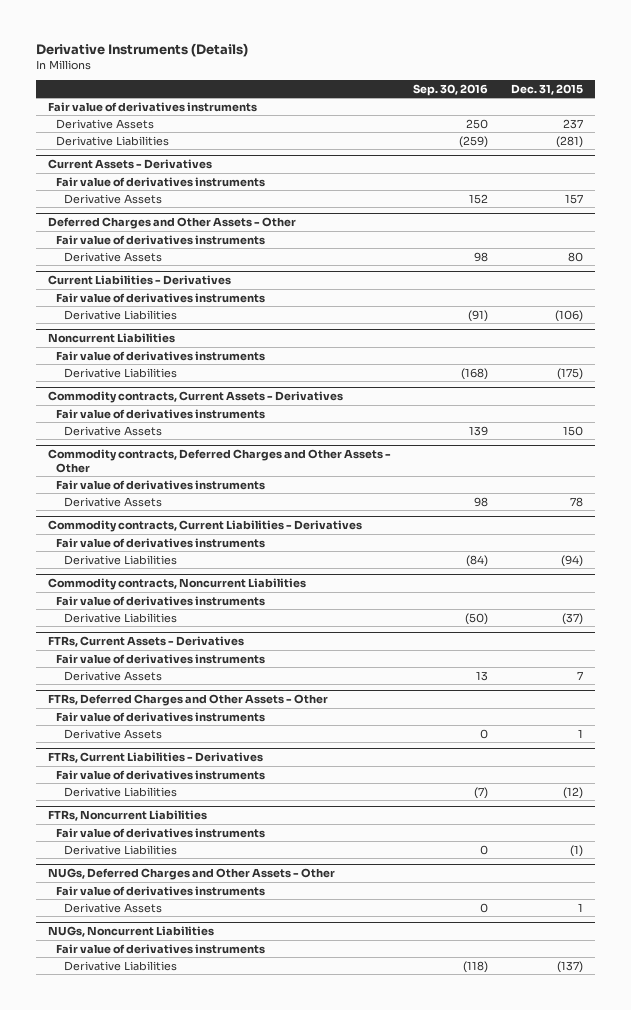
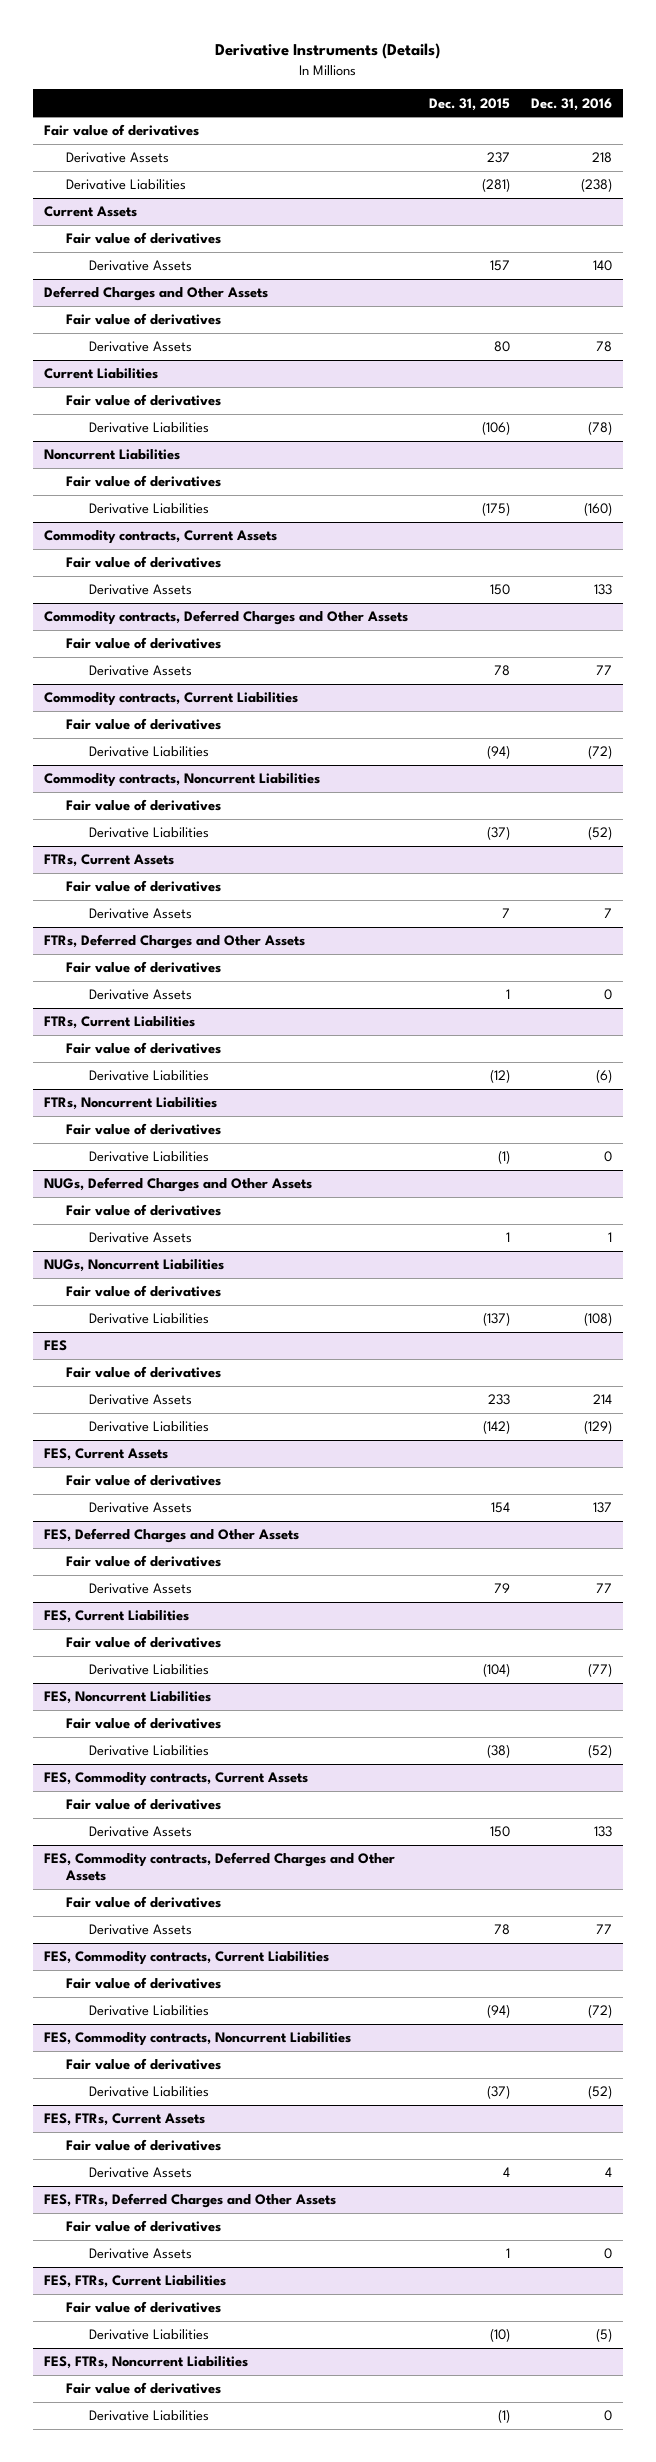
[413,83,489,96] Sep. 30, 2016 -> none
none -> [530,97,612,111] Dec. 31, 2016
[47,101,257,112] Fair value of derivatives instruments -> [43,124,199,137] Fair value of derivatives
[47,159,212,170] Current Assets - Derivatives -> [43,206,137,218] Current Assets
[55,176,265,187] Fair value of derivatives instruments -> [66,232,222,245] Fair value of derivatives
[47,217,296,230] Deferred Charges and Other Assets - Other -> [43,286,268,302] Deferred Charges and Other Assets
[55,234,265,245] Fair value of derivatives instruments -> [66,313,222,326] Fair value of derivatives
[47,275,231,286] Current Liabilities - Derivatives -> [43,368,158,380] Current Liabilities
[55,292,265,303] Fair value of derivatives instruments -> [66,394,222,407] Fair value of derivatives
[55,350,265,361] Fair value of derivatives instruments -> [66,475,222,488] Fair value of derivatives
[47,391,343,404] Commodity contracts, Current Assets - Derivatives -> [43,530,277,545] Commodity contracts, Current Assets
[55,408,265,419] Fair value of derivatives instruments -> [66,556,222,569] Fair value of derivatives
[47,449,391,473] Commodity contracts, Deferred Charges and Other Assets - Other -> [43,610,408,626] Commodity contracts, Deferred Charges and Other Assets
[55,479,265,490] Fair value of derivatives instruments -> [66,637,222,650] Fair value of derivatives
[47,520,362,533] Commodity contracts, Current Liabilities - Derivatives -> [43,692,298,707] Commodity contracts, Current Liabilities
[55,537,265,548] Fair value of derivatives instruments -> [66,718,222,731] Fair value of derivatives
[55,595,265,606] Fair value of derivatives instruments -> [66,799,222,812] Fair value of derivatives
[47,636,244,648] FTRs, Current Assets - Derivatives -> [43,854,174,868] FTRs, Current Assets
[55,653,265,664] Fair value of derivatives instruments -> [66,880,222,893] Fair value of derivatives
[47,694,328,707] FTRs, Deferred Charges and Other Assets - Other -> [43,934,305,950] FTRs, Deferred Charges and Other Assets
[55,711,265,722] Fair value of derivatives instruments -> [66,961,222,974] Fair value of derivatives
[47,752,263,764] FTRs, Current Liabilities - Derivatives -> [43,1016,195,1030] FTRs, Current Liabilities
[55,769,265,780] Fair value of derivatives instruments -> [66,1042,222,1055] Fair value of derivatives
[55,827,265,838] Fair value of derivatives instruments -> [66,1123,222,1136] Fair value of derivatives
[47,868,335,881] NUGs, Deferred Charges and Other Assets - Other -> [43,1177,312,1193] NUGs, Deferred Charges and Other Assets
[55,885,265,896] Fair value of derivatives instruments -> [66,1204,222,1217] Fair value of derivatives
[55,943,265,954] Fair value of derivatives instruments -> [66,1285,222,1298] Fair value of derivatives
none -> [43,1340,67,1352] FES
none -> [66,1366,222,1379] Fair value of derivatives
none -> [88,1394,192,1406] Derivative Assets
none -> [88,1421,209,1433] Derivative Liabilities
none -> [43,1448,168,1462] FES, Current Assets
none -> [66,1474,222,1487] Fair value of derivatives
none -> [88,1502,192,1514] Derivative Assets
none -> [43,1528,299,1544] FES, Deferred Charges and Other Assets
none -> [66,1555,222,1568] Fair value of derivatives
none -> [88,1583,192,1595] Derivative Assets
none -> [43,1610,189,1624] FES, Current Liabilities
none -> [66,1636,222,1649] Fair value of derivatives
none -> [88,1664,209,1676] Derivative Liabilities
none -> [43,1691,211,1705] FES, Noncurrent Liabilities
none -> [66,1717,222,1730] Fair value of derivatives
none -> [88,1745,209,1757] Derivative Liabilities
none -> [43,1772,308,1787] FES, Commodity contracts, Current Assets
none -> [66,1798,222,1811] Fair value of derivatives
none -> [88,1826,192,1838] Derivative Assets
none -> [43,1852,395,1882] FES, Commodity contracts, Deferred Charges and Other Assets
none -> [66,1896,222,1909] Fair value of derivatives
none -> [88,1924,192,1936] Derivative Assets
none -> [43,1951,329,1966] FES, Commodity contracts, Current Liabilities
none -> [66,1977,222,1990] Fair value of derivatives
none -> [88,2005,209,2017] Derivative Liabilities
none -> [43,2032,351,2047] FES, Commodity contracts, Noncurrent Liabilities
none -> [66,2058,222,2071] Fair value of derivatives
none -> [88,2086,209,2098] Derivative Liabilities
none -> [43,2113,205,2127] FES, FTRs, Current Assets
none -> [66,2139,222,2152] Fair value of derivatives
none -> [88,2167,192,2179] Derivative Assets
none -> [43,2193,336,2209] FES, FTRs, Deferred Charges and Other Assets
none -> [66,2220,222,2233] Fair value of derivatives
none -> [88,2248,192,2260] Derivative Assets
none -> [43,2275,226,2289] FES, FTRs, Current Liabilities
none -> [66,2301,222,2314] Fair value of derivatives
none -> [88,2329,209,2341] Derivative Liabilities
none -> [43,2356,248,2370] FES, FTRs, Noncurrent Liabilities
none -> [66,2382,222,2395] Fair value of derivatives
none -> [88,2410,209,2422] Derivative Liabilities

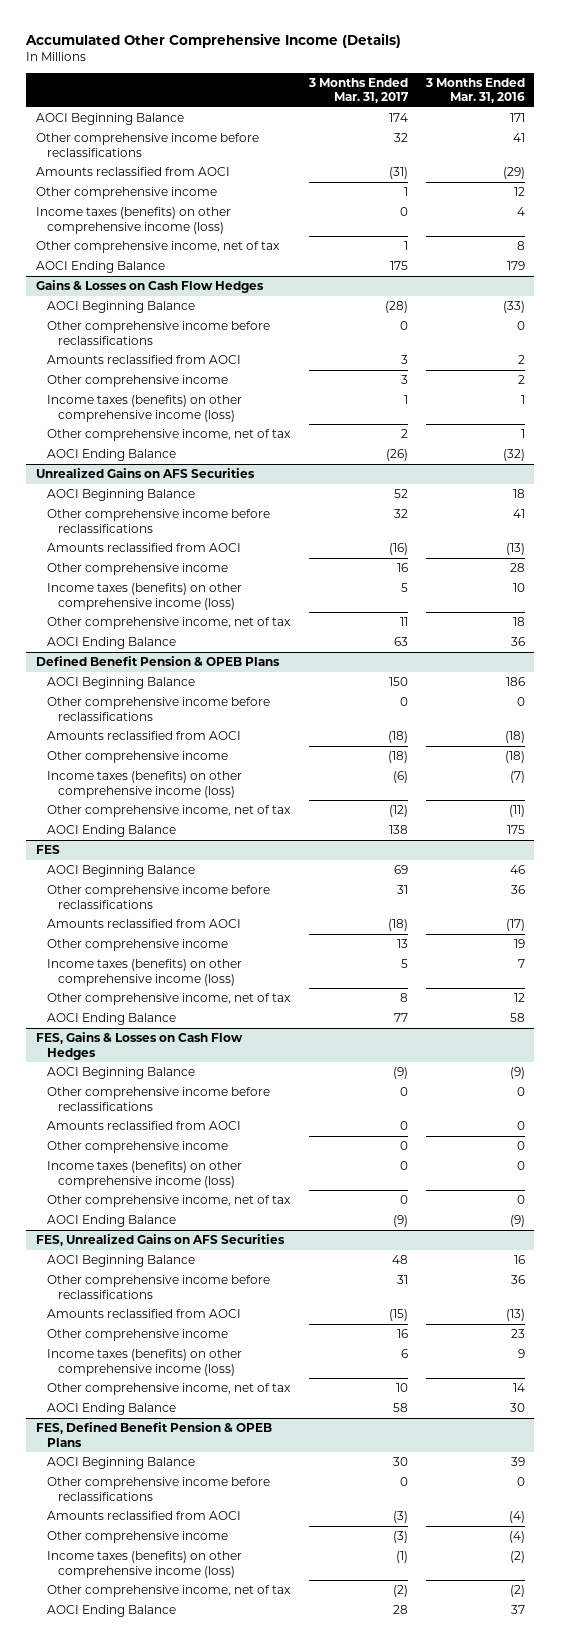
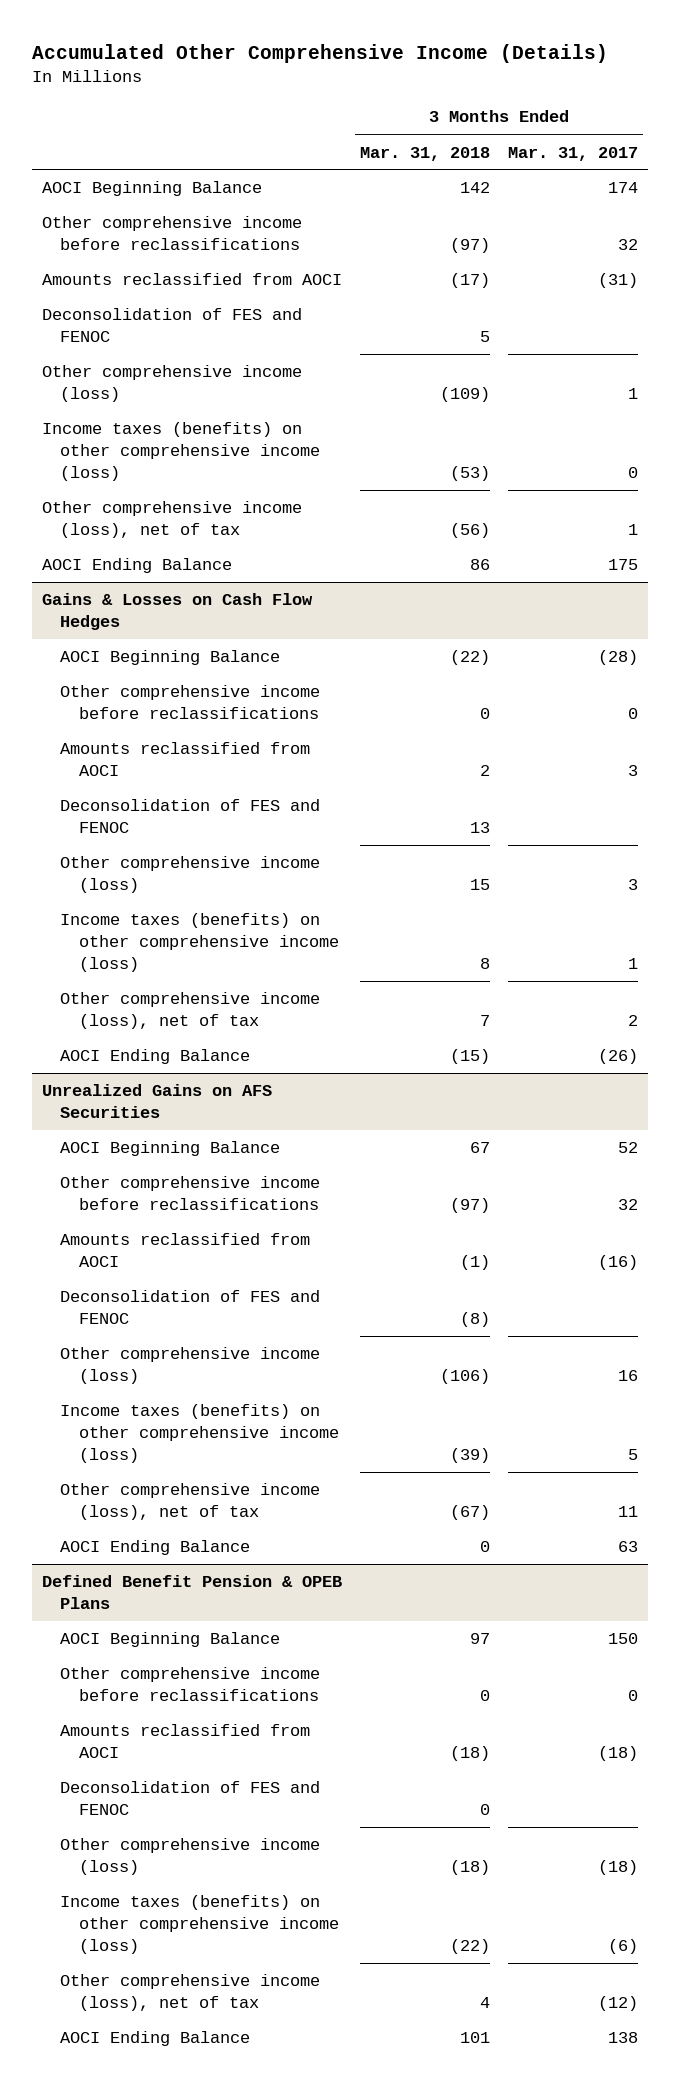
[425,77,526,104] 3 Months Ended Mar. 31, 2016 -> none
none -> [359,146,490,161] Mar. 31, 2018
none -> [41,308,302,343] Deconsolidation of FES and FENOC
[35,186,217,199] Other comprehensive income -> [41,365,302,403] Other comprehensive income (loss)
[35,240,280,253] Other comprehensive income, net of tax -> [41,501,302,539] Other comprehensive income (loss), net of tax
none -> [60,799,321,834] Deconsolidation of FES and FENOC
[46,374,228,387] Other comprehensive income -> [60,856,321,894] Other comprehensive income (loss)
[46,428,291,441] Other comprehensive income, net of tax -> [60,992,321,1030] Other comprehensive income (loss), net of tax
none -> [60,1290,321,1325] Deconsolidation of FES and FENOC
[46,562,228,575] Other comprehensive income -> [60,1347,321,1385] Other comprehensive income (loss)
[46,616,291,629] Other comprehensive income, net of tax -> [60,1483,321,1521] Other comprehensive income (loss), net of tax
none -> [60,1781,321,1816] Deconsolidation of FES and FENOC
[46,750,228,763] Other comprehensive income -> [60,1838,321,1876] Other comprehensive income (loss)
[46,804,291,817] Other comprehensive income, net of tax -> [60,1974,321,2012] Other comprehensive income (loss), net of tax
[35,844,60,854] FES -> none
[46,864,195,877] AOCI Beginning Balance -> none
[46,884,270,909] Other comprehensive income before reclassifications -> none
[46,918,241,928] Amounts reclassified from AOCI -> none
[46,938,228,951] Other comprehensive income -> none
[46,958,242,986] Income taxes (benefits) on other comprehensive income (loss) -> none
[46,992,291,1005] Other comprehensive income, net of tax -> none
[46,1012,176,1025] AOCI Ending Balance -> none
[35,1031,243,1060] FES, Gains & Losses on Cash Flow Hedges -> none
[46,1066,195,1079] AOCI Beginning Balance -> none
[46,1086,270,1111] Other comprehensive income before reclassifications -> none
[46,1120,241,1130] Amounts reclassified from AOCI -> none
[46,1140,228,1153] Other comprehensive income -> none
[46,1160,242,1188] Income taxes (benefits) on other comprehensive income (loss) -> none
[46,1194,291,1207] Other comprehensive income, net of tax -> none
[46,1214,176,1227] AOCI Ending Balance -> none
[35,1233,285,1246] FES, Unrealized Gains on AFS Securities -> none
[46,1254,195,1267] AOCI Beginning Balance -> none
[46,1274,270,1299] Other comprehensive income before reclassifications -> none
[46,1308,241,1318] Amounts reclassified from AOCI -> none
[46,1328,228,1341] Other comprehensive income -> none
[46,1348,242,1376] Income taxes (benefits) on other comprehensive income (loss) -> none
[46,1382,291,1395] Other comprehensive income, net of tax -> none
[46,1402,176,1415] AOCI Ending Balance -> none
[35,1421,272,1447] FES, Defined Benefit Pension & OPEB Plans -> none
[46,1456,195,1469] AOCI Beginning Balance -> none
[46,1476,270,1501] Other comprehensive income before reclassifications -> none
[46,1510,241,1520] Amounts reclassified from AOCI -> none
[46,1530,228,1543] Other comprehensive income -> none
[46,1550,242,1578] Income taxes (benefits) on other comprehensive income (loss) -> none
[46,1584,291,1597] Other comprehensive income, net of tax -> none
[46,1604,176,1617] AOCI Ending Balance -> none

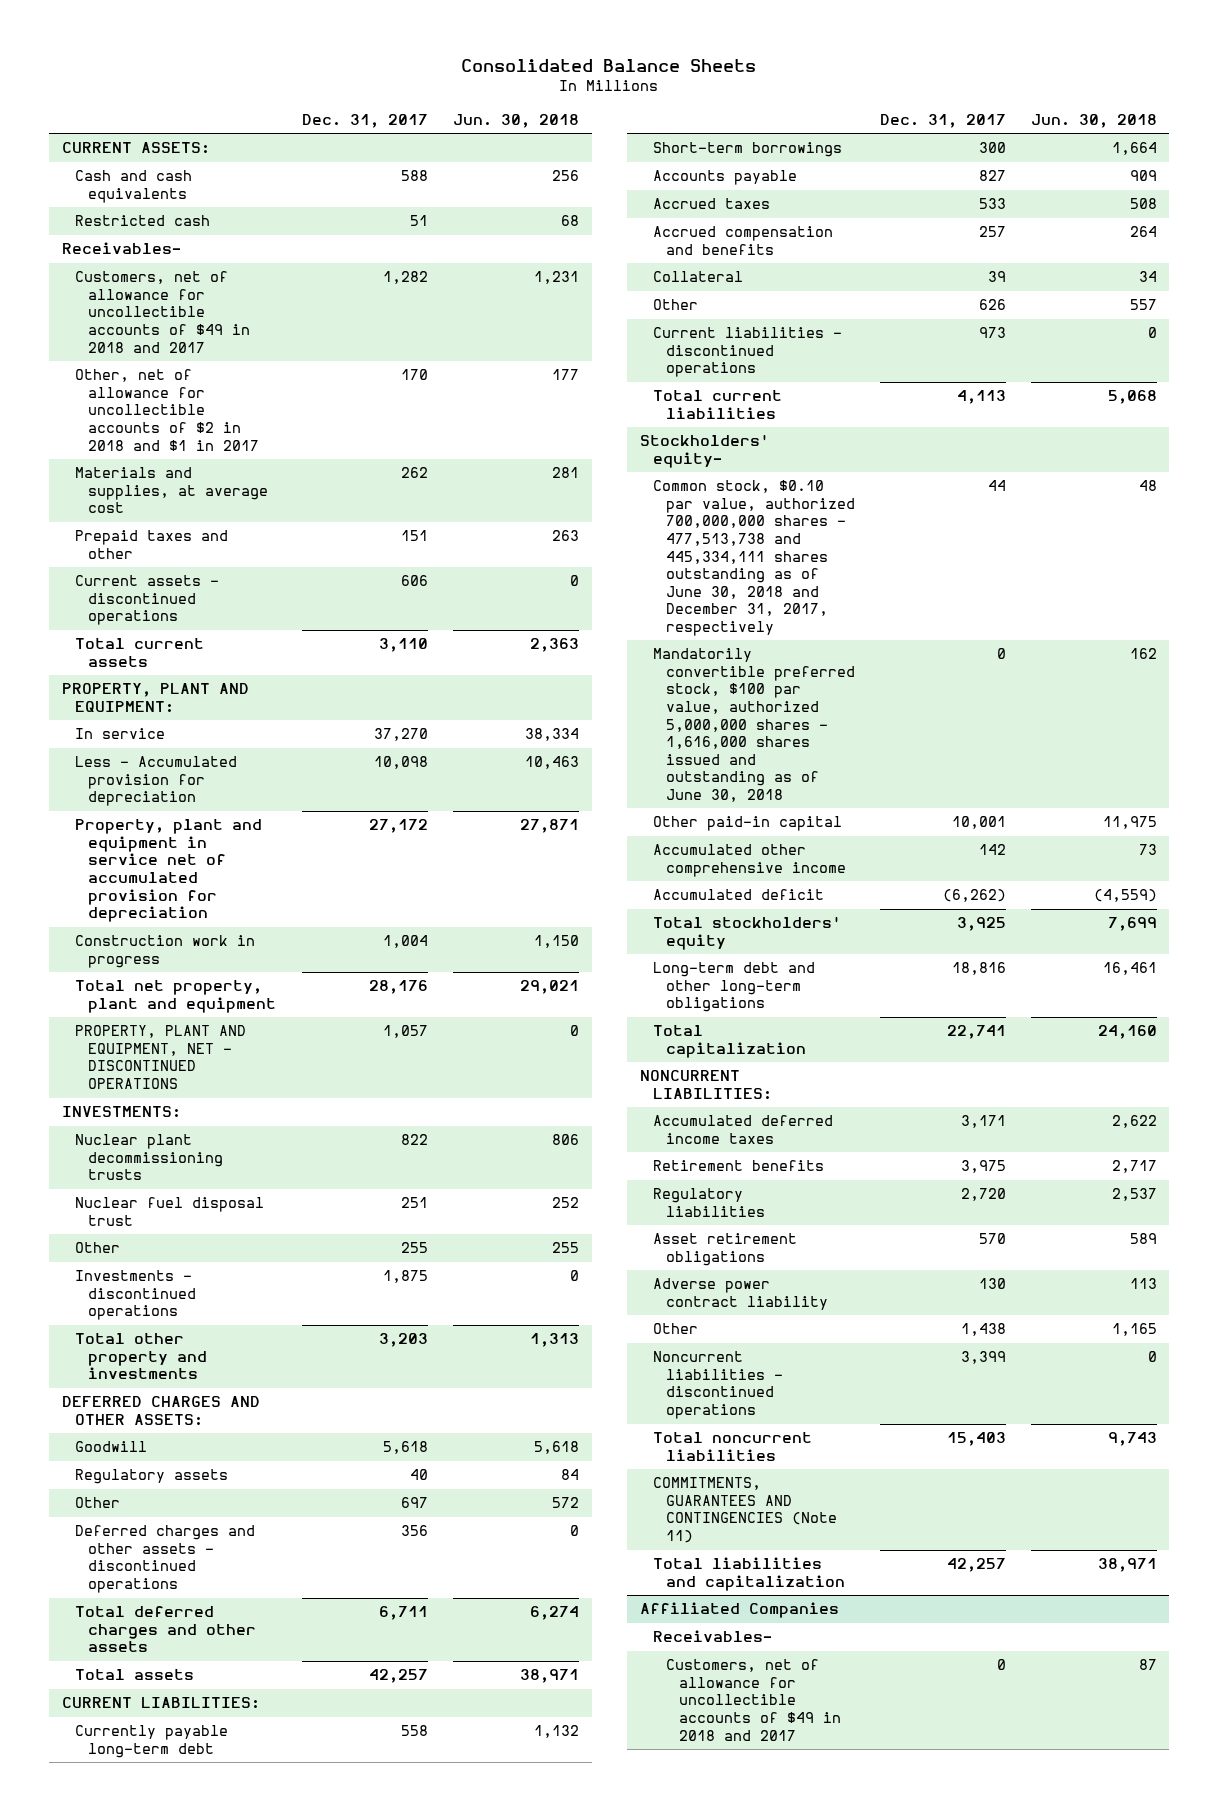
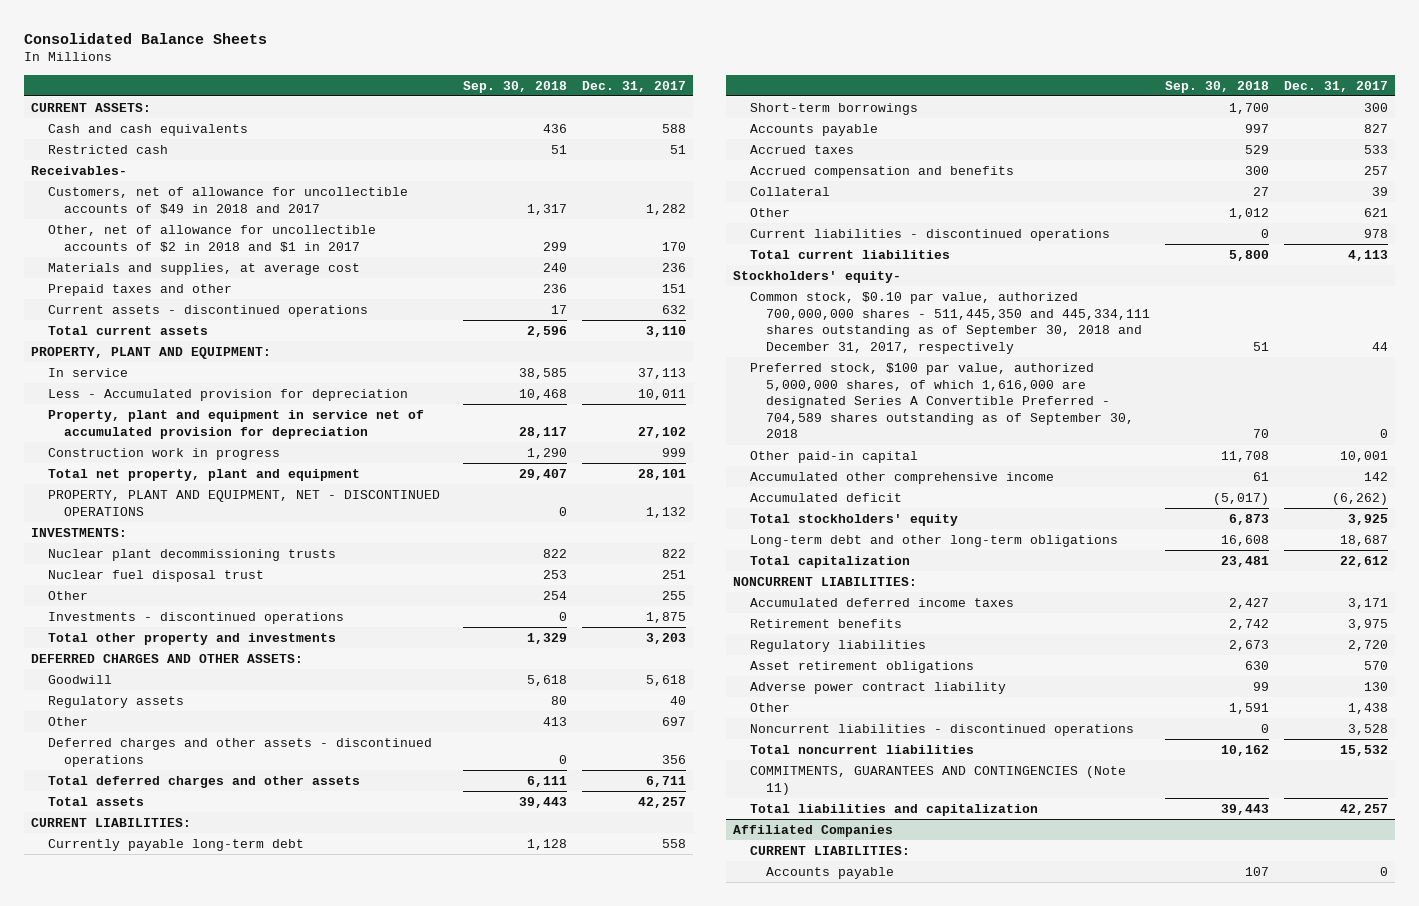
[453,113,580,128] Jun. 30, 2018 -> none
none -> [463,80,568,93] Sep. 30, 2018
[401,467,429,479] 262 -> [661,263,686,273] 236
[401,575,429,587] 606 -> [661,305,686,315] 632
[374,728,429,742] 37,270 -> [637,368,686,380] 37,113
[374,756,429,770] 10,098 -> [637,389,686,401] 10,011
[369,819,429,834] 27,172 -> [637,426,686,438] 27,102
[383,935,429,949] 1,004 -> [661,448,686,458] 999
[369,980,429,995] 28,176 -> [637,469,686,481] 28,101
[383,1025,429,1039] 1,057 -> [645,506,686,518] 1,132
[978,299,1006,311] 626 -> [1363,208,1388,218] 621
[978,327,1006,339] 973 -> [1363,229,1388,239] 978
[652,480,855,636] Common stock, $0.10 par value, authorized 700,000,000 shares - 477,513,738 and 445,334,111 shares outstanding as of June 30, 2018 and December 31, 2017, respectively -> [749,292,1151,354] Common stock, $0.10 par value, authorized 700,000,000 shares - 511,445,350 and 445,334,111 shares outstanding as of September 30, 2018 and December 31, 2017, respectively
[652,648,855,802] Mandatorily convertible preferred stock, $100 par value, authorized 5,000,000 shares - 1,616,000 shares issued and outstanding as of June 30, 2018 -> [749,363,1135,439] Preferred stock, $100 par value, authorized 5,000,000 shares, of which 1,616,000 are designated Series A Convertible Preferred - 704,589 shares outstanding as of September 30, 2018
[951,962,1006,976] 18,816 -> [1339,535,1388,547] 18,687
[946,1025,1006,1040] 22,741 -> [1339,556,1388,568] 22,612
[960,1351,1006,1365] 3,399 -> [1347,724,1388,736] 3,528
[946,1432,1006,1447] 15,403 -> [1339,745,1388,757] 15,532
[652,1630,772,1643] Receivables- -> none
[665,1659,842,1741] Customers, net of allowance for uncollectible accounts of $49 in 2018 and 2017 -> none
none -> [749,846,910,856] CURRENT LIABILITIES:
none -> [766,867,895,880] Accounts payable

